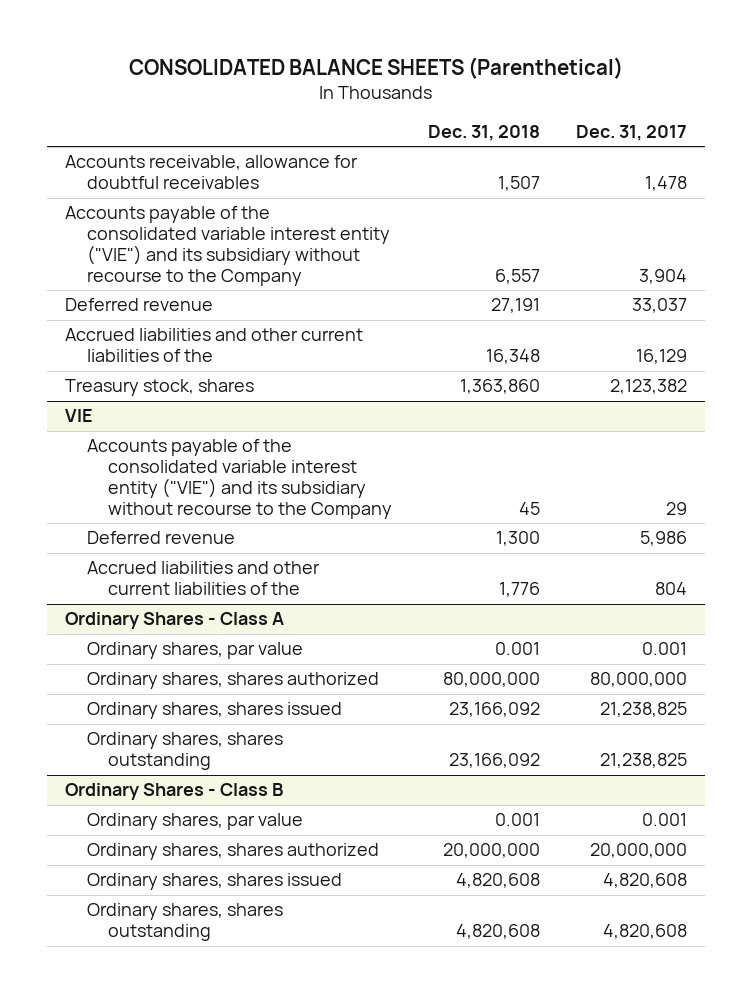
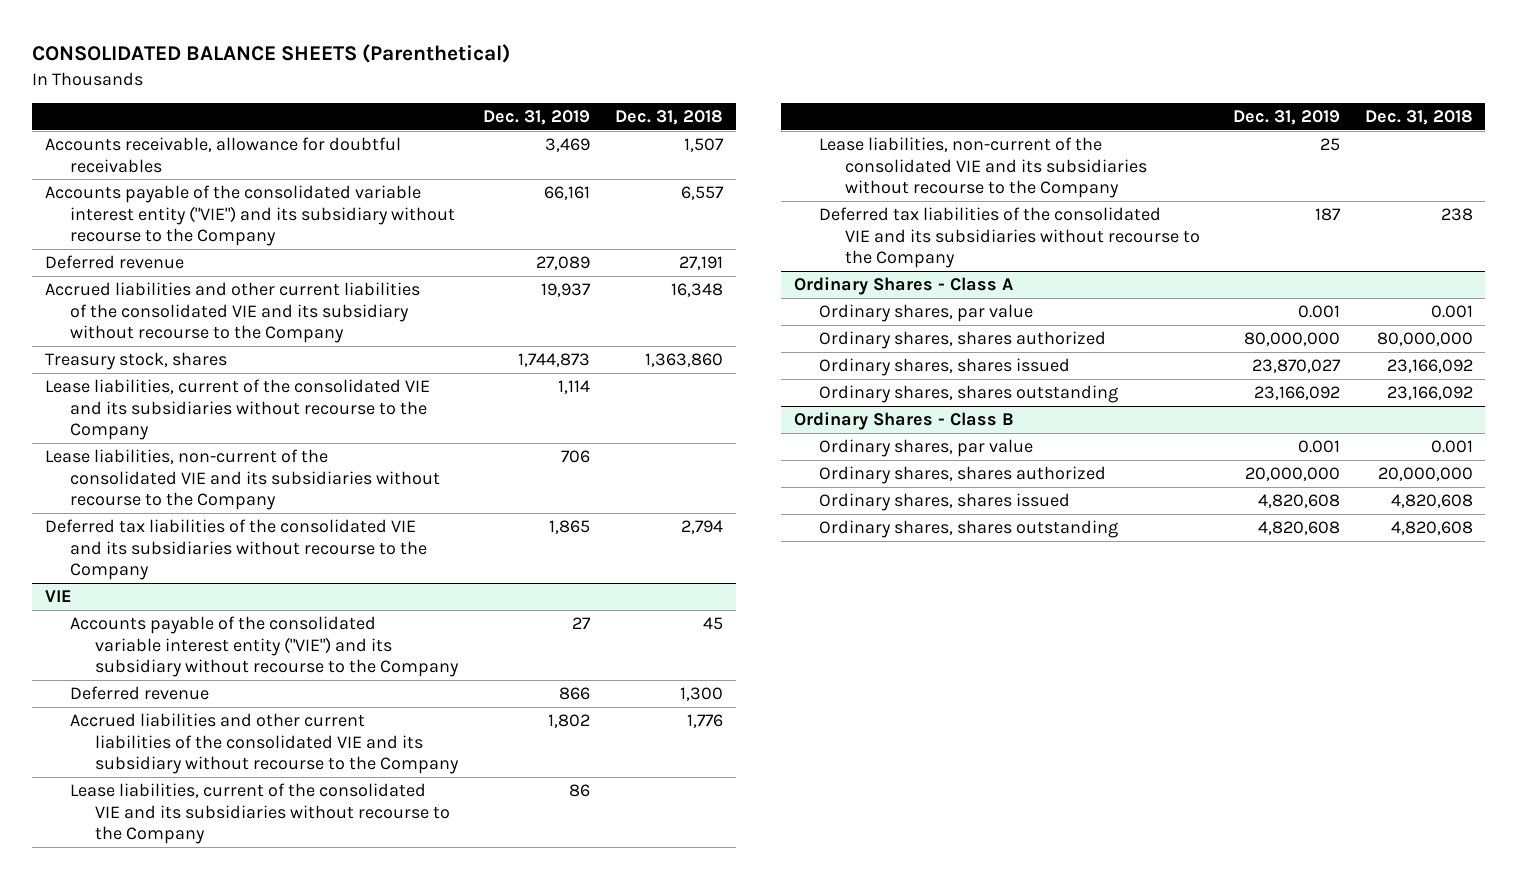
[576,125,688,142] Dec. 31, 2017 -> none
none -> [483,110,591,126] Dec. 31, 2019
[64,328,363,363] Accrued liabilities and other current liabilities of the -> [44,282,420,344] Accrued liabilities and other current liabilities of the consolidated VIE and its subsidiary without recourse to the Company
none -> [44,379,430,441] Lease liabilities, current of the consolidated VIE and its subsidiaries without recourse to the Company
none -> [44,449,441,511] Lease liabilities, non-current of the consolidated VIE and its subsidiaries without recourse to the Company
none -> [44,519,428,581] Deferred tax liabilities of the consolidated VIE and its subsidiaries without recourse to the Company
[86,561,320,596] Accrued liabilities and other current liabilities of the -> [70,713,460,775] Accrued liabilities and other current liabilities of the consolidated VIE and its subsidiary without recourse to the Company
none -> [70,783,451,845] Lease liabilities, current of the consolidated VIE and its subsidiaries without recourse to the Company
none -> [819,137,1147,199] Lease liabilities, non-current of the consolidated VIE and its subsidiaries without recourse to the Company
none -> [819,207,1200,269] Deferred tax liabilities of the consolidated VIE and its subsidiaries without recourse to the Company

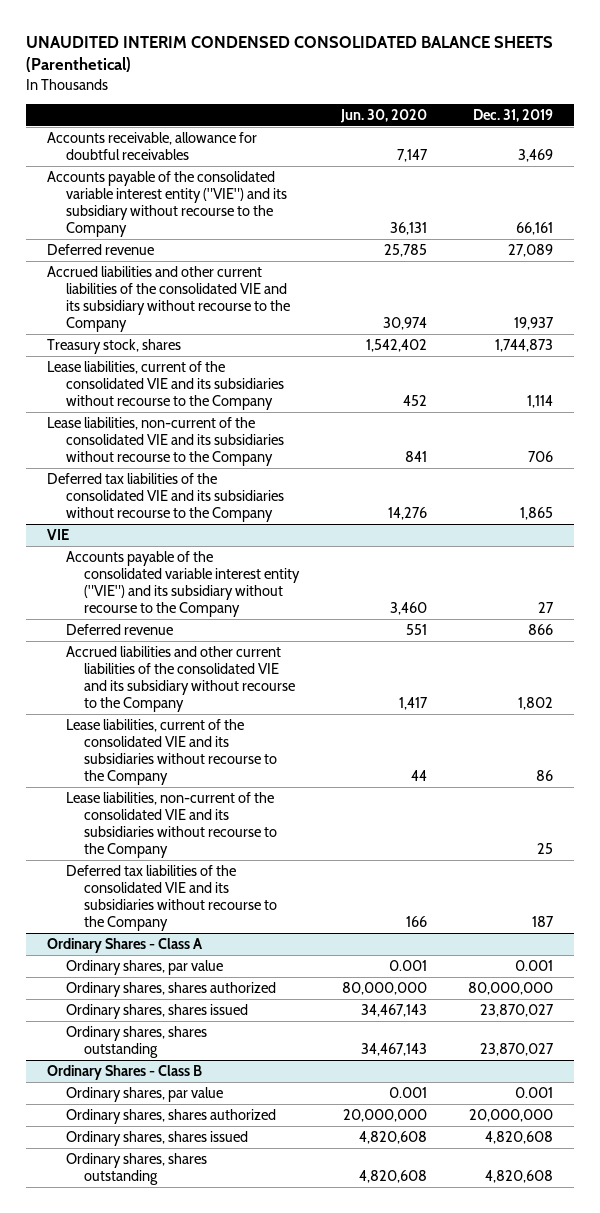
[32,44,511,64] CONSOLIDATED BALANCE SHEETS (Parenthetical) -> [26,36,554,73] UNAUDITED INTERIM CONDENSED CONSOLIDATED BALANCE SHEETS (Parenthetical)
[615,110,724,126] Dec. 31, 2018 -> none
none -> [339,108,427,123] Jun. 30, 2020
[1253,386,1340,401] 23,166,092 -> [480,1042,555,1056] 23,870,027

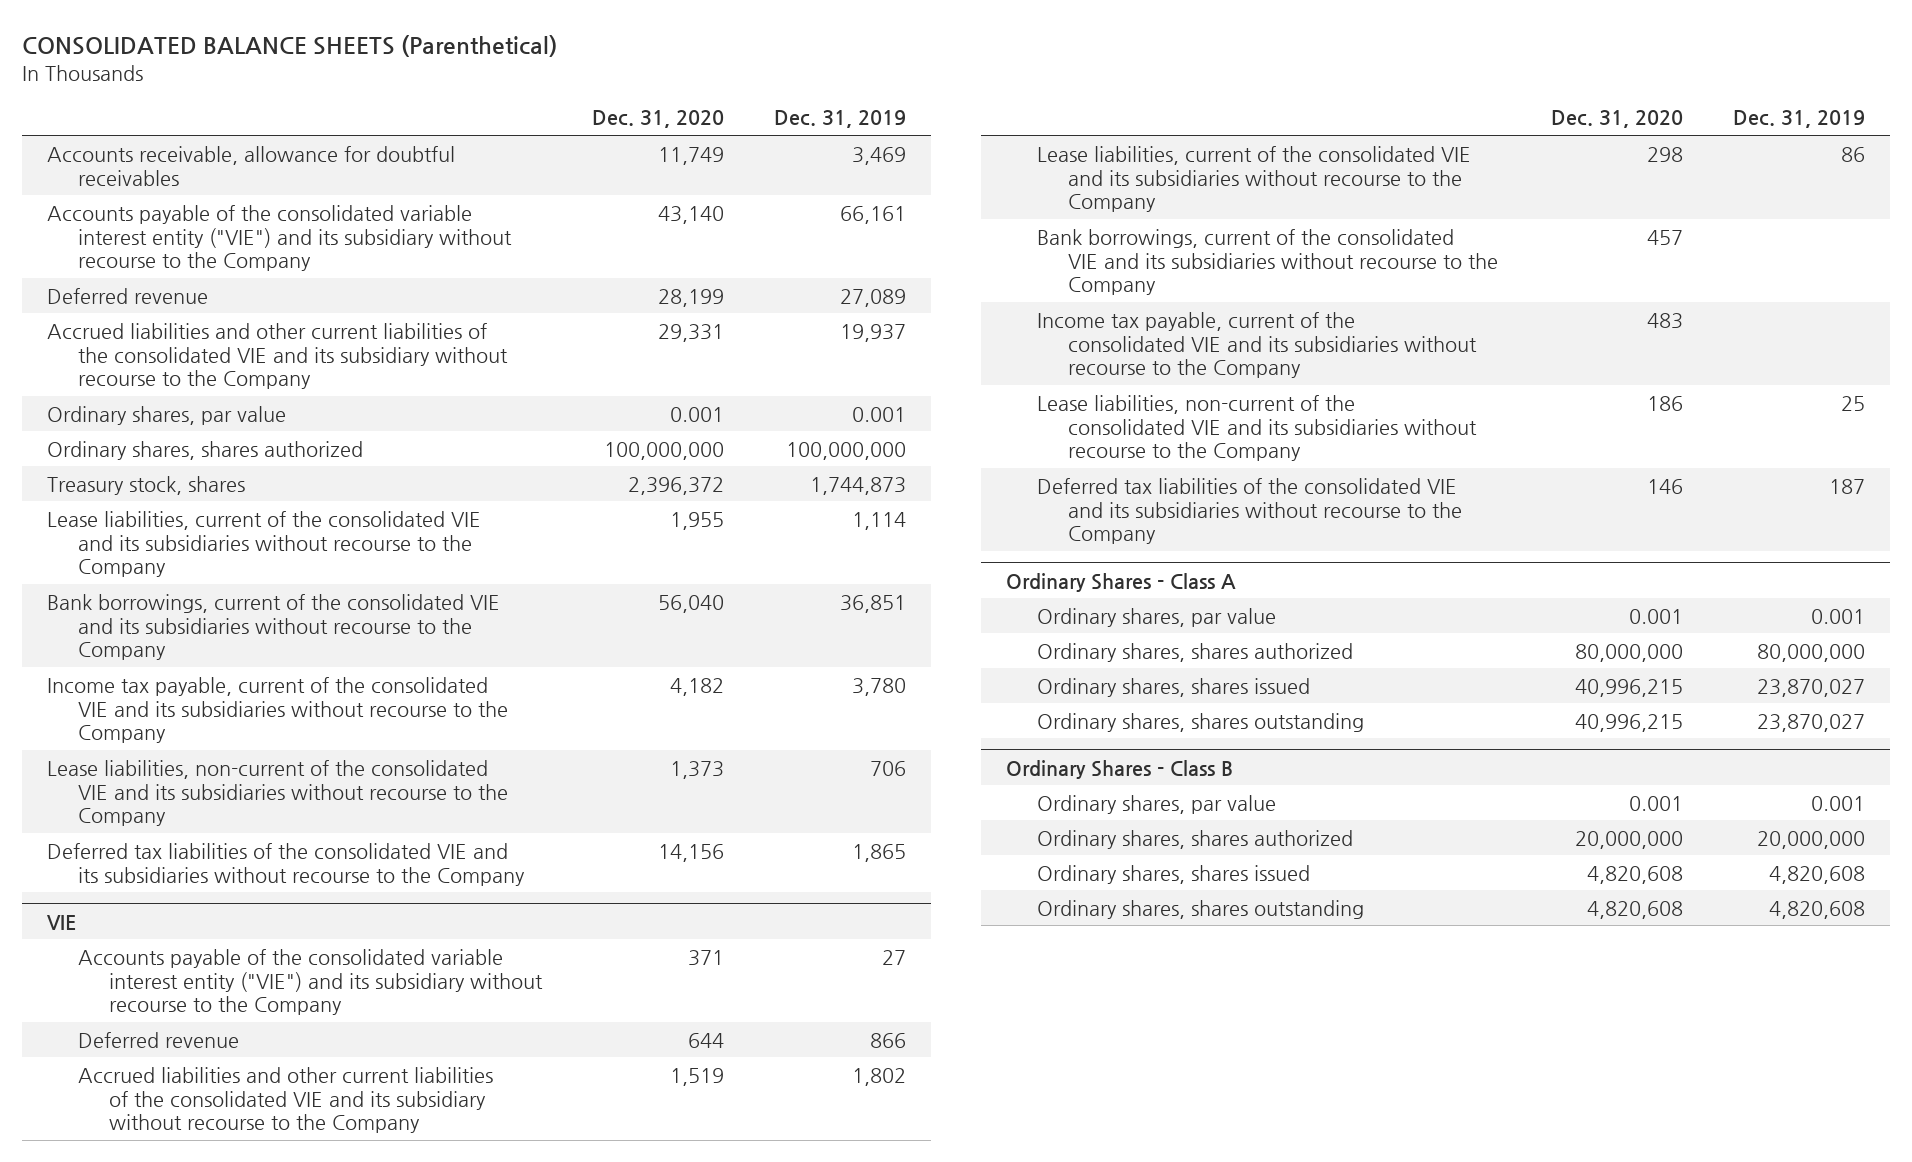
[26,36,554,73] UNAUDITED INTERIM CONDENSED CONSOLIDATED BALANCE SHEETS (Parenthetical) -> [21,34,557,57] CONSOLIDATED BALANCE SHEETS (Parenthetical)
[339,108,427,123] Jun. 30, 2020 -> none
none -> [591,110,724,129] Dec. 31, 2020
none -> [46,405,286,425] Ordinary shares, par value
none -> [46,440,363,460] Ordinary shares, shares authorized
none -> [46,593,500,661] Bank borrowings, current of the consolidated VIE and its subsidiaries without recourse to the Company
none -> [46,676,508,744] Income tax payable, current of the consolidated VIE and its subsidiaries without recourse to the Company
none -> [1036,228,1498,296] Bank borrowings, current of the consolidated VIE and its subsidiaries without recourse to the Company
none -> [1036,311,1477,379] Income tax payable, current of the consolidated VIE and its subsidiaries without recourse to the Company

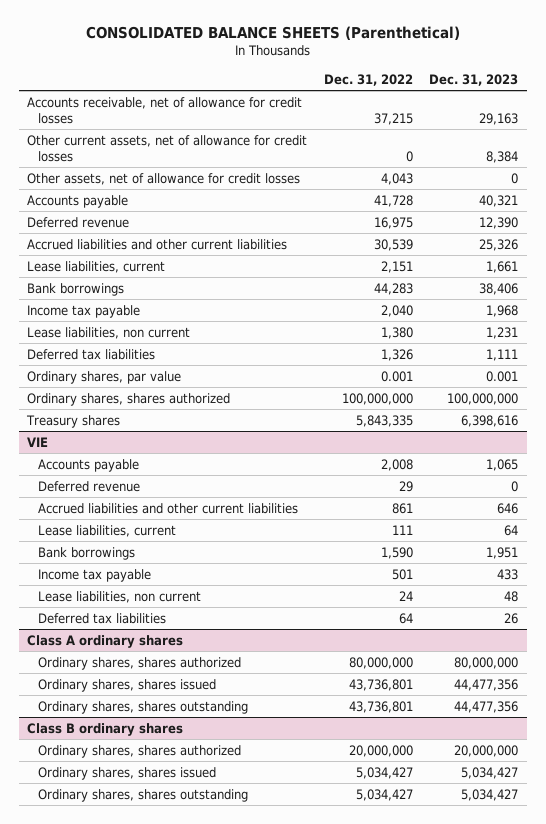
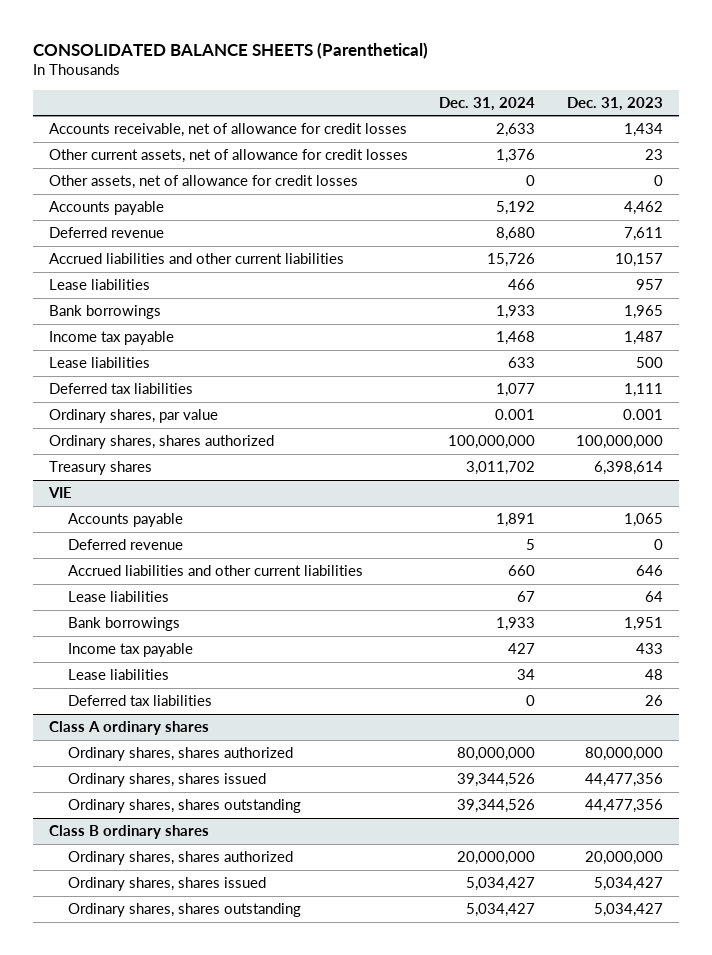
[323,73,413,86] Dec. 31, 2022 -> none
none -> [439,96,536,111] Dec. 31, 2024
[479,112,519,125] 29,163 -> [623,123,663,138] 1,434
[486,150,519,163] 8,384 -> [644,149,663,161] 23
[479,194,519,207] 40,321 -> [623,201,663,216] 4,462
[479,216,519,229] 12,390 -> [623,227,663,242] 7,611
[479,238,519,251] 25,326 -> [614,253,663,268] 10,157
[27,260,166,273] Lease liabilities, current -> [48,279,150,291] Lease liabilities
[486,260,519,273] 1,661 -> [635,279,663,291] 957
[479,282,519,295] 38,406 -> [623,305,663,320] 1,965
[486,304,519,317] 1,968 -> [623,331,663,346] 1,487
[27,326,191,339] Lease liabilities, non current -> [48,357,150,369] Lease liabilities
[486,326,519,339] 1,231 -> [635,357,663,369] 500
[461,414,519,427] 6,398,616 -> [593,461,663,476] 6,398,614
[38,524,177,537] Lease liabilities, current -> [68,591,170,603] Lease liabilities
[38,590,202,603] Lease liabilities, non current -> [68,669,170,681] Lease liabilities

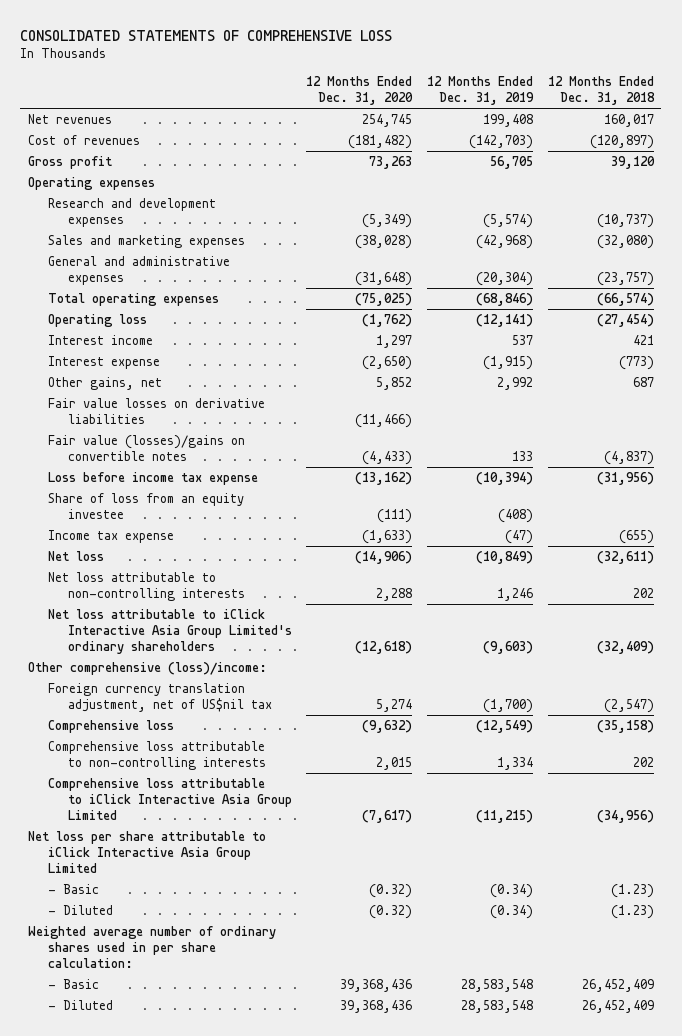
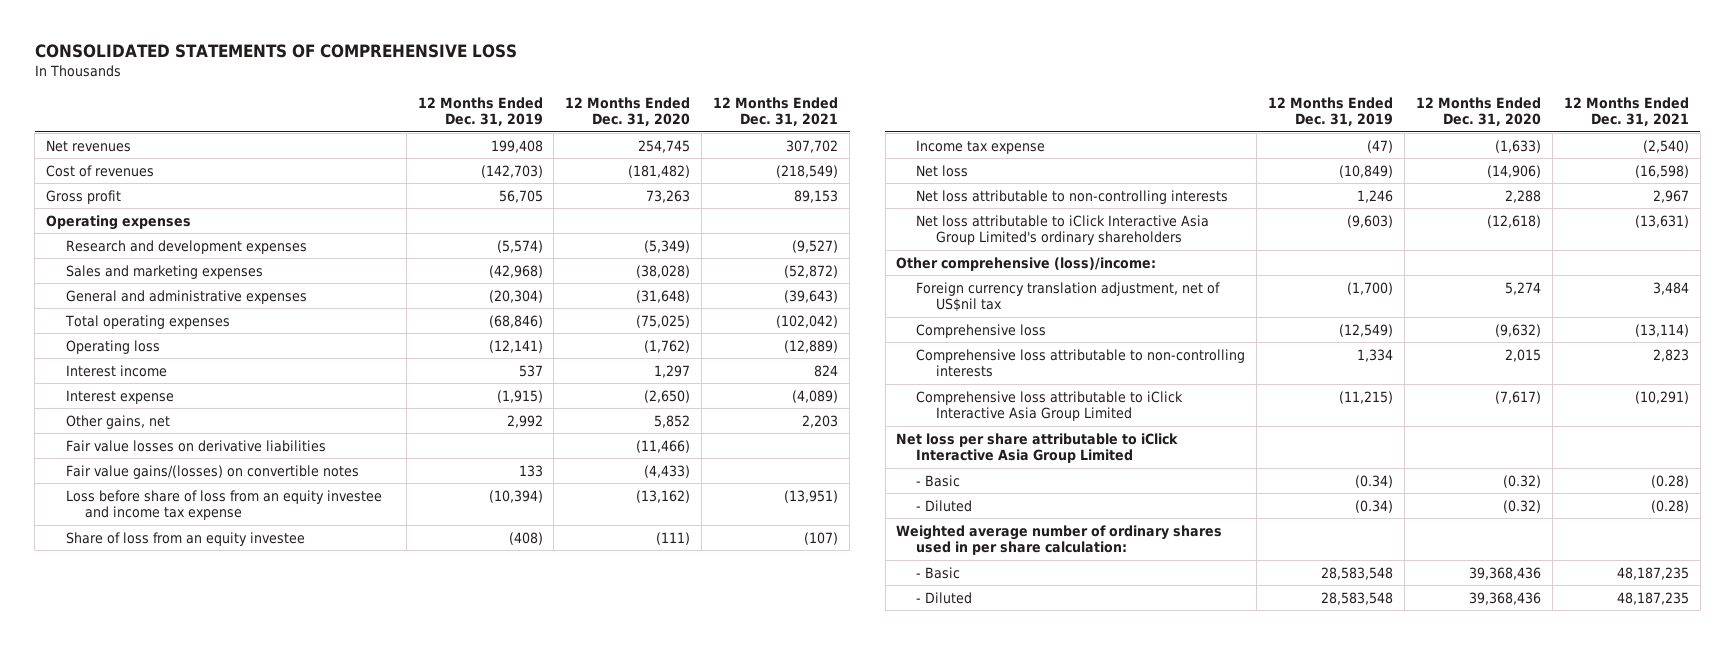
[547,76,655,106] 12 Months Ended Dec. 31, 2018 -> none
none -> [713,96,839,127] 12 Months Ended Dec. 31, 2021
[47,434,245,461] Fair value (losses)/gains on convertible notes -> [65,464,359,479] Fair value gains/(losses) on convertible notes
[47,471,258,485] Loss before income tax expense -> [65,489,382,521] Loss before share of loss from an equity investee and income tax expense

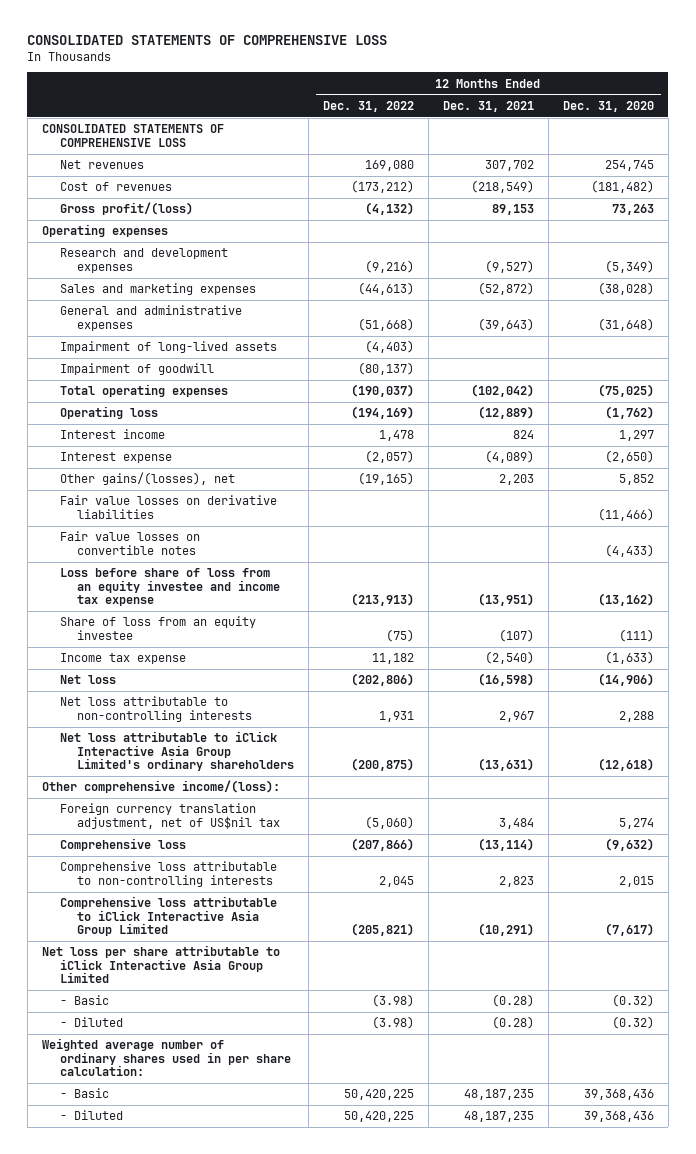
[417,96,543,127] 12 Months Ended Dec. 31, 2019 -> none
none -> [323,101,415,113] Dec. 31, 2022
none -> [41,124,224,147] CONSOLIDATED STATEMENTS OF COMPREHENSIVE LOSS
[46,189,122,204] Gross profit -> [59,202,193,216] Gross profit/(loss)
none -> [59,341,277,354] Impairment of long-lived assets
none -> [59,363,214,376] Impairment of goodwill
[65,414,170,429] Other gains, net -> [59,472,235,486] Other gains/(losses), net
[65,464,359,479] Fair value gains/(losses) on convertible notes -> [59,531,200,555] Fair value losses on convertible notes
[896,256,1157,271] Other comprehensive (loss)/income: -> [41,780,280,794] Other comprehensive income/(loss):

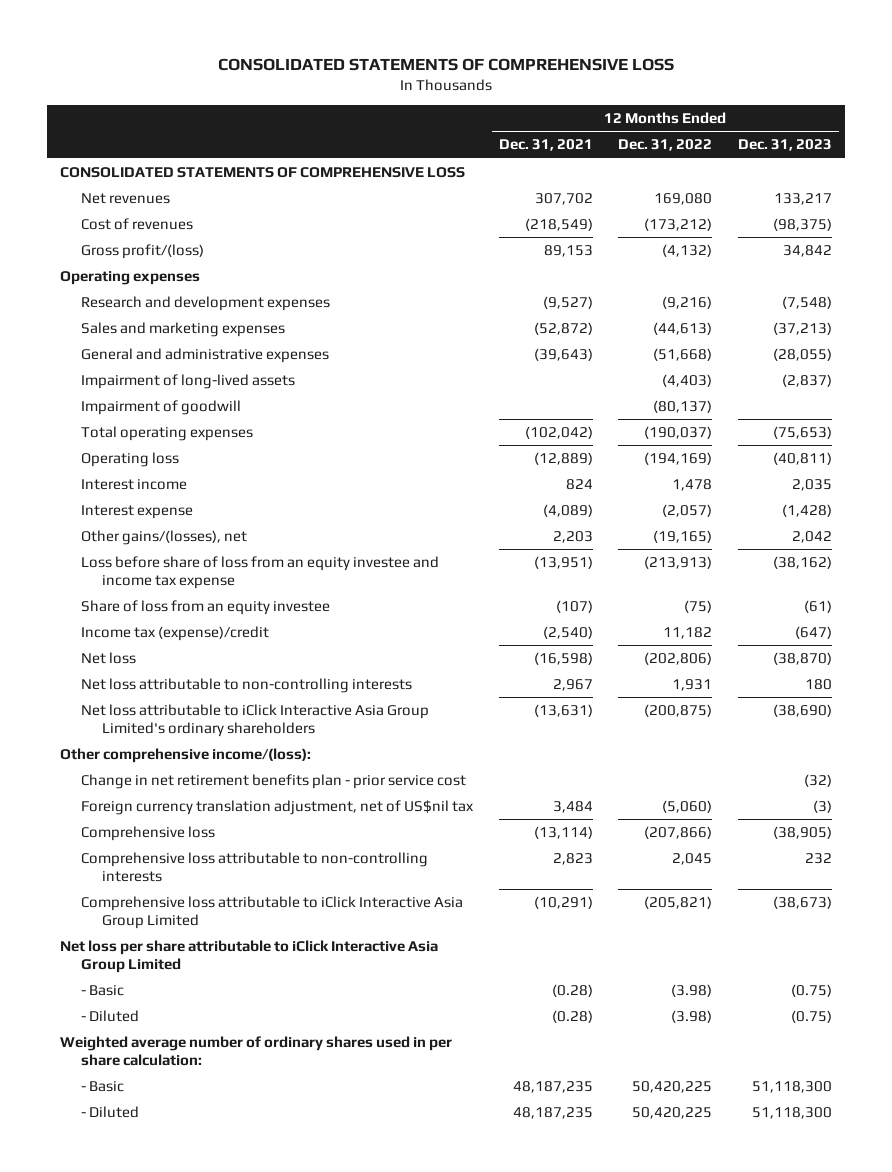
[562,101,654,113] Dec. 31, 2020 -> none
none -> [738,139,833,152] Dec. 31, 2023
[59,495,277,519] Fair value losses on derivative liabilities -> none
[59,531,200,555] Fair value losses on convertible notes -> none
[59,653,186,665] Income tax expense -> [80,625,269,641] Income tax (expense)/credit
none -> [80,773,466,789] Change in net retirement benefits plan - prior service cost

